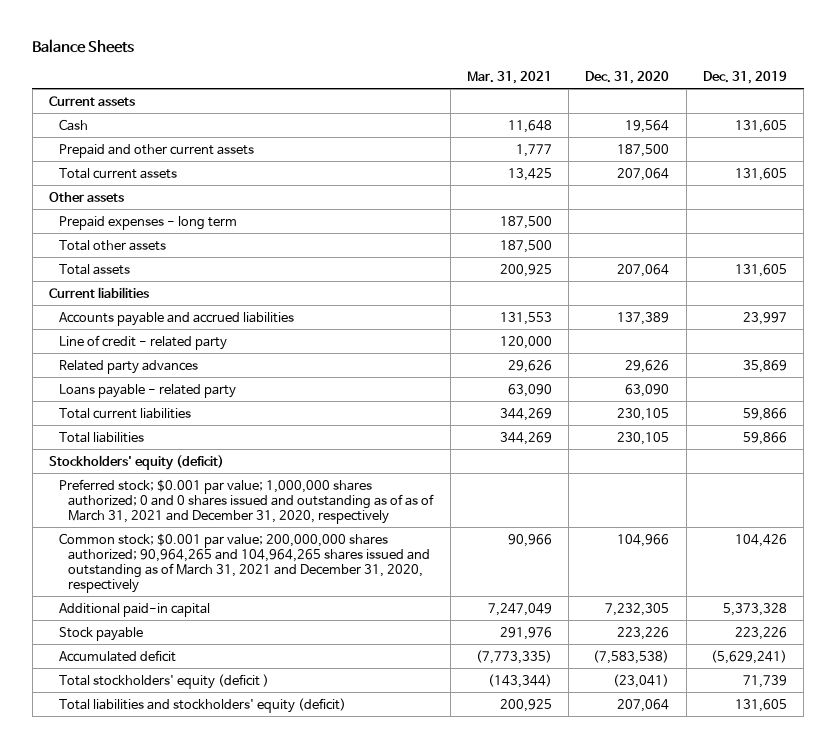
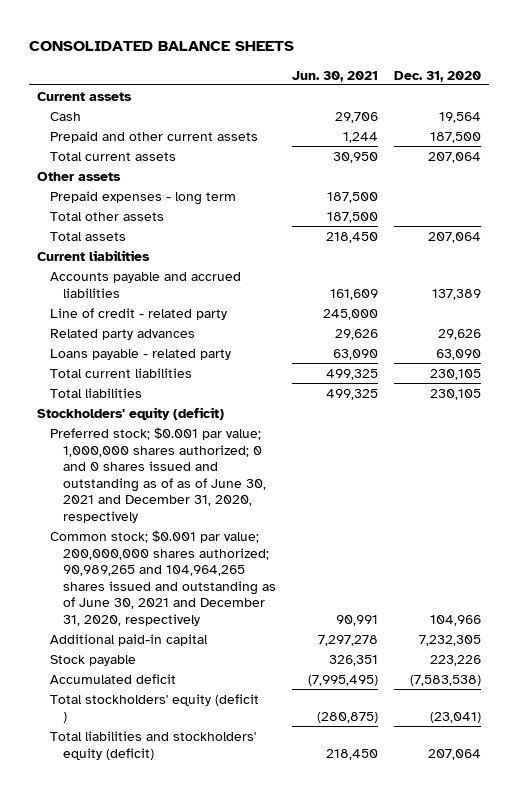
[32,38,135,53] Balance Sheets -> [28,40,294,51] CONSOLIDATED BALANCE SHEETS
[466,70,552,84] Mar. 31, 2021 -> none
[702,70,787,84] Dec. 31, 2019 -> none
none -> [292,70,379,82] Jun. 30, 2021
[58,478,435,524] Preferred stock; $0.001 par value; 1,000,000 shares authorized; 0 and 0 shares issued and outstanding as of as of March 31, 2021 and December 31, 2020, respectively -> [49,426,267,523] Preferred stock; $0.001 par value; 1,000,000 shares authorized; 0 and 0 shares issued and outstanding as of as of June 30, 2021 and December 31, 2020, respectively
[58,532,431,593] Common stock; $0.001 par value; 200,000,000 shares authorized; 90,964,265 and 104,964,265 shares issued and outstanding as of March 31, 2021 and December 31, 2020, respectively -> [49,529,277,626] Common stock; $0.001 par value; 200,000,000 shares authorized; 90,989,265 and 104,964,265 shares issued and outstanding as of June 30, 2021 and December 31, 2020, respectively

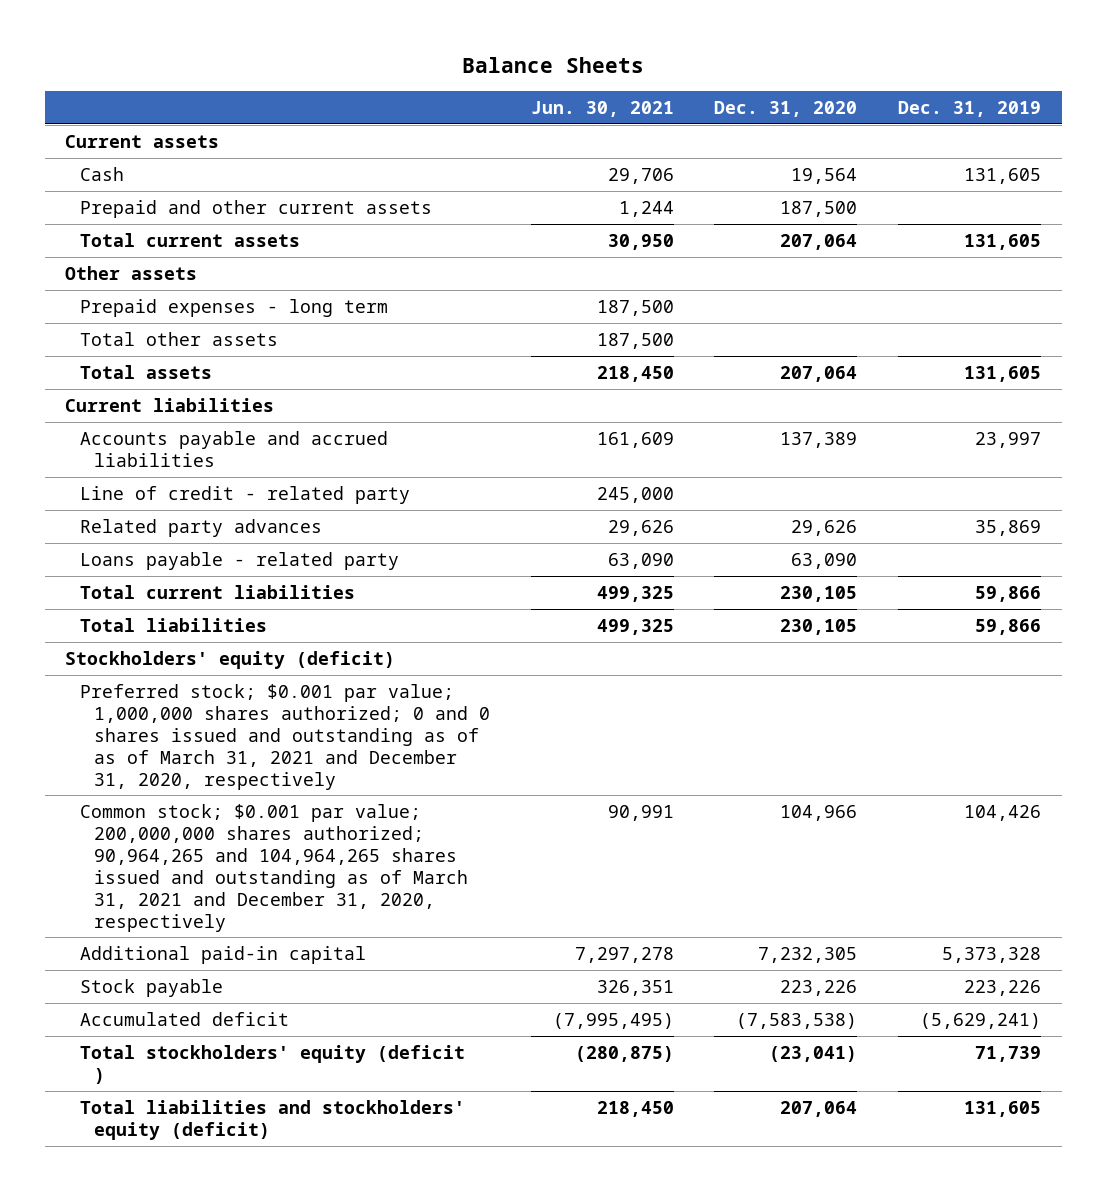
[28,40,294,51] CONSOLIDATED BALANCE SHEETS -> [462,57,645,74] Balance Sheets
none -> [898,101,1042,118] Dec. 31, 2019
[49,426,267,523] Preferred stock; $0.001 par value; 1,000,000 shares authorized; 0 and 0 shares issued and outstanding as of as of June 30, 2021 and December 31, 2020, respectively -> [79,683,490,790] Preferred stock; $0.001 par value; 1,000,000 shares authorized; 0 and 0 shares issued and outstanding as of as of March 31, 2021 and December 31, 2020, respectively
[49,529,277,626] Common stock; $0.001 par value; 200,000,000 shares authorized; 90,989,265 and 104,964,265 shares issued and outstanding as of June 30, 2021 and December 31, 2020, respectively -> [79,803,468,932] Common stock; $0.001 par value; 200,000,000 shares authorized; 90,964,265 and 104,964,265 shares issued and outstanding as of March 31, 2021 and December 31, 2020, respectively

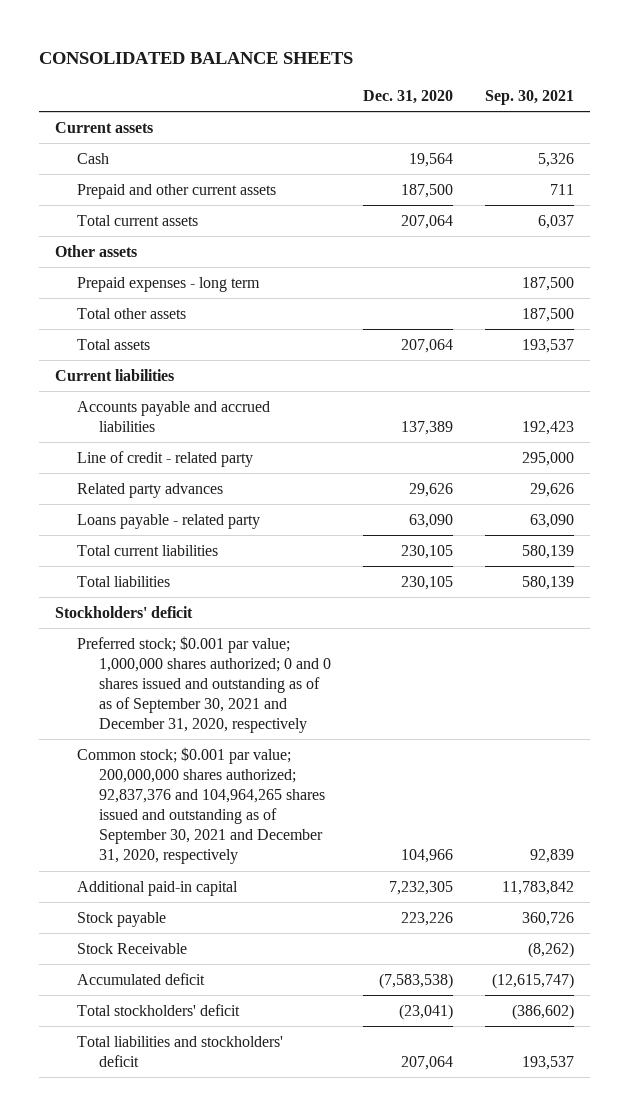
[462,57,645,74] Balance Sheets -> [39,52,354,65] CONSOLIDATED BALANCE SHEETS
[530,101,674,118] Jun. 30, 2021 -> none
[898,101,1042,118] Dec. 31, 2019 -> none
none -> [484,90,574,106] Sep. 30, 2021
[65,650,396,669] Stockholders' equity (deficit) -> [55,605,194,618] Stockholders' deficit
[79,683,490,790] Preferred stock; $0.001 par value; 1,000,000 shares authorized; 0 and 0 shares issued and outstanding as of as of March 31, 2021 and December 31, 2020, respectively -> [76,635,331,734] Preferred stock; $0.001 par value; 1,000,000 shares authorized; 0 and 0 shares issued and outstanding as of as of September 30, 2021 and December 31, 2020, respectively
[79,803,468,932] Common stock; $0.001 par value; 200,000,000 shares authorized; 90,964,265 and 104,964,265 shares issued and outstanding as of March 31, 2021 and December 31, 2020, respectively -> [76,746,325,865] Common stock; $0.001 par value; 200,000,000 shares authorized; 92,837,376 and 104,964,265 shares issued and outstanding as of September 30, 2021 and December 31, 2020, respectively
none -> [76,942,187,954] Stock Receivable
[79,1044,465,1084] Total stockholders' equity (deficit ) -> [76,1003,240,1016] Total stockholders' deficit
[79,1099,465,1140] Total liabilities and stockholders' equity (deficit) -> [76,1035,283,1067] Total liabilities and stockholders' deficit

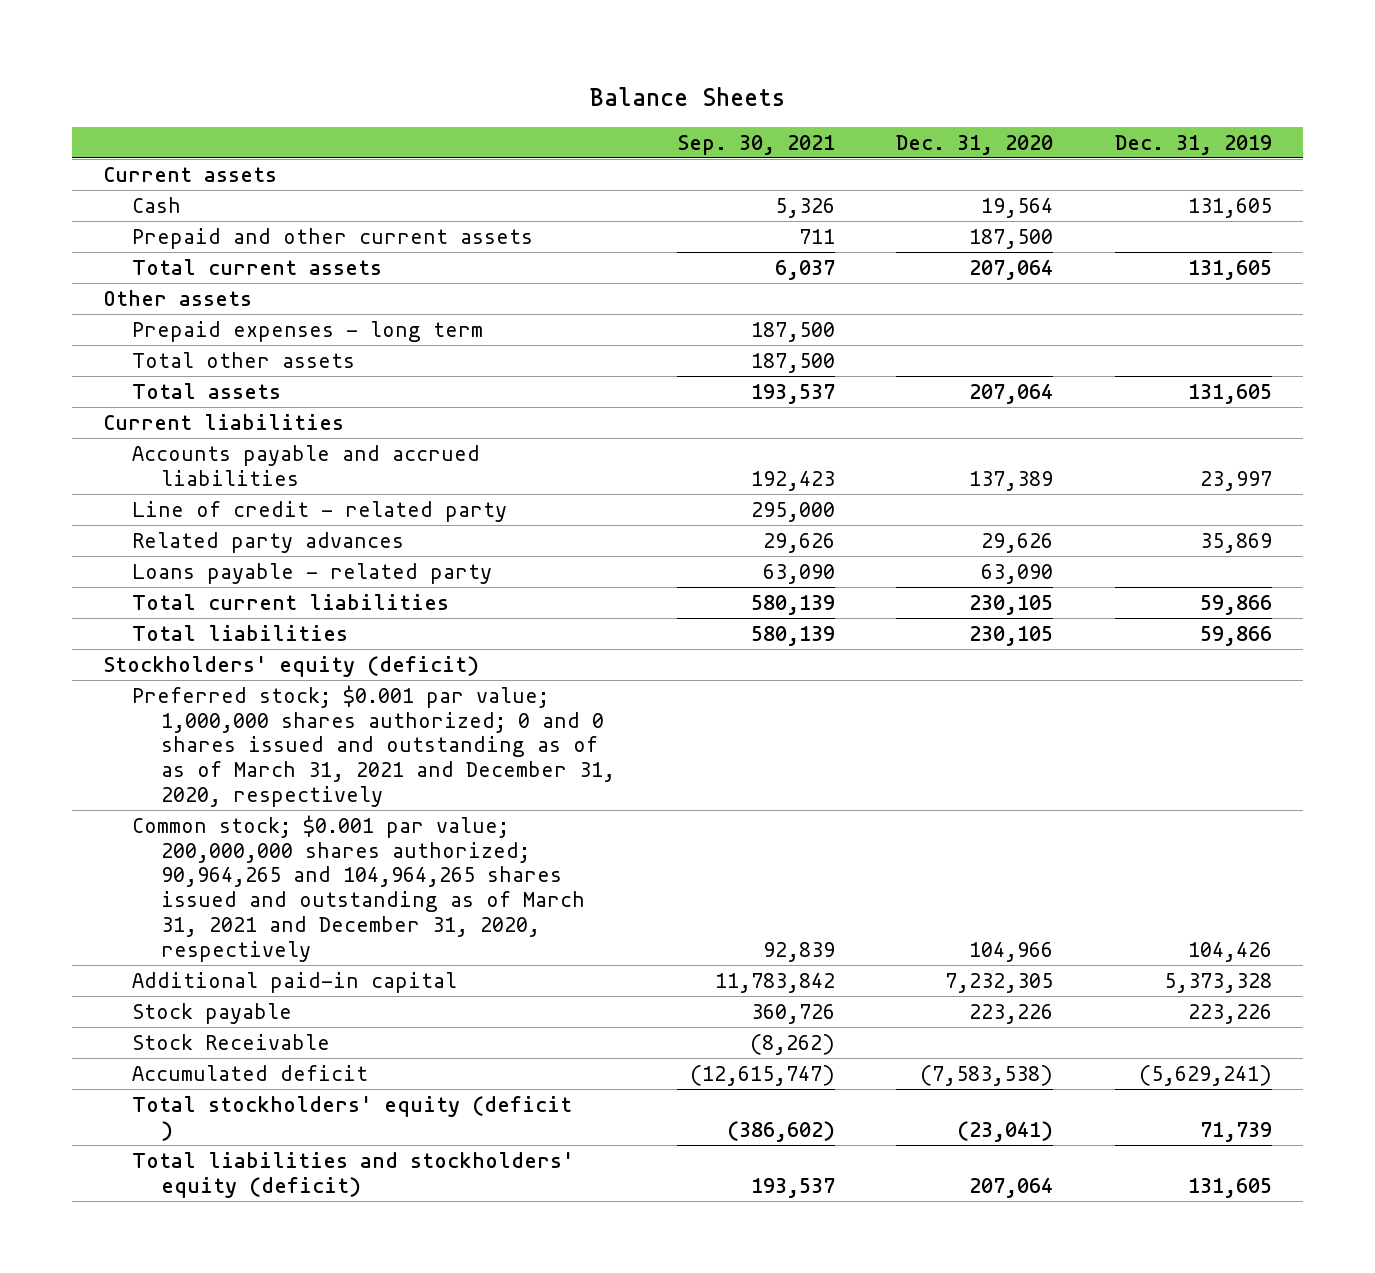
[39,52,354,65] CONSOLIDATED BALANCE SHEETS -> [589,86,785,106] Balance Sheets
none -> [1115,134,1273,155] Dec. 31, 2019
[55,605,194,618] Stockholders' deficit -> [103,655,480,677] Stockholders' equity (deficit)
[76,635,331,734] Preferred stock; $0.001 par value; 1,000,000 shares authorized; 0 and 0 shares issued and outstanding as of as of September 30, 2021 and December 31, 2020, respectively -> [132,684,616,808] Preferred stock; $0.001 par value; 1,000,000 shares authorized; 0 and 0 shares issued and outstanding as of as of March 31, 2021 and December 31, 2020, respectively
[76,746,325,865] Common stock; $0.001 par value; 200,000,000 shares authorized; 92,837,376 and 104,964,265 shares issued and outstanding as of September 30, 2021 and December 31, 2020, respectively -> [132,814,586,962] Common stock; $0.001 par value; 200,000,000 shares authorized; 90,964,265 and 104,964,265 shares issued and outstanding as of March 31, 2021 and December 31, 2020, respectively
[76,1003,240,1016] Total stockholders' deficit -> [132,1095,573,1141] Total stockholders' equity (deficit )
[76,1035,283,1067] Total liabilities and stockholders' deficit -> [132,1151,575,1198] Total liabilities and stockholders' equity (deficit)

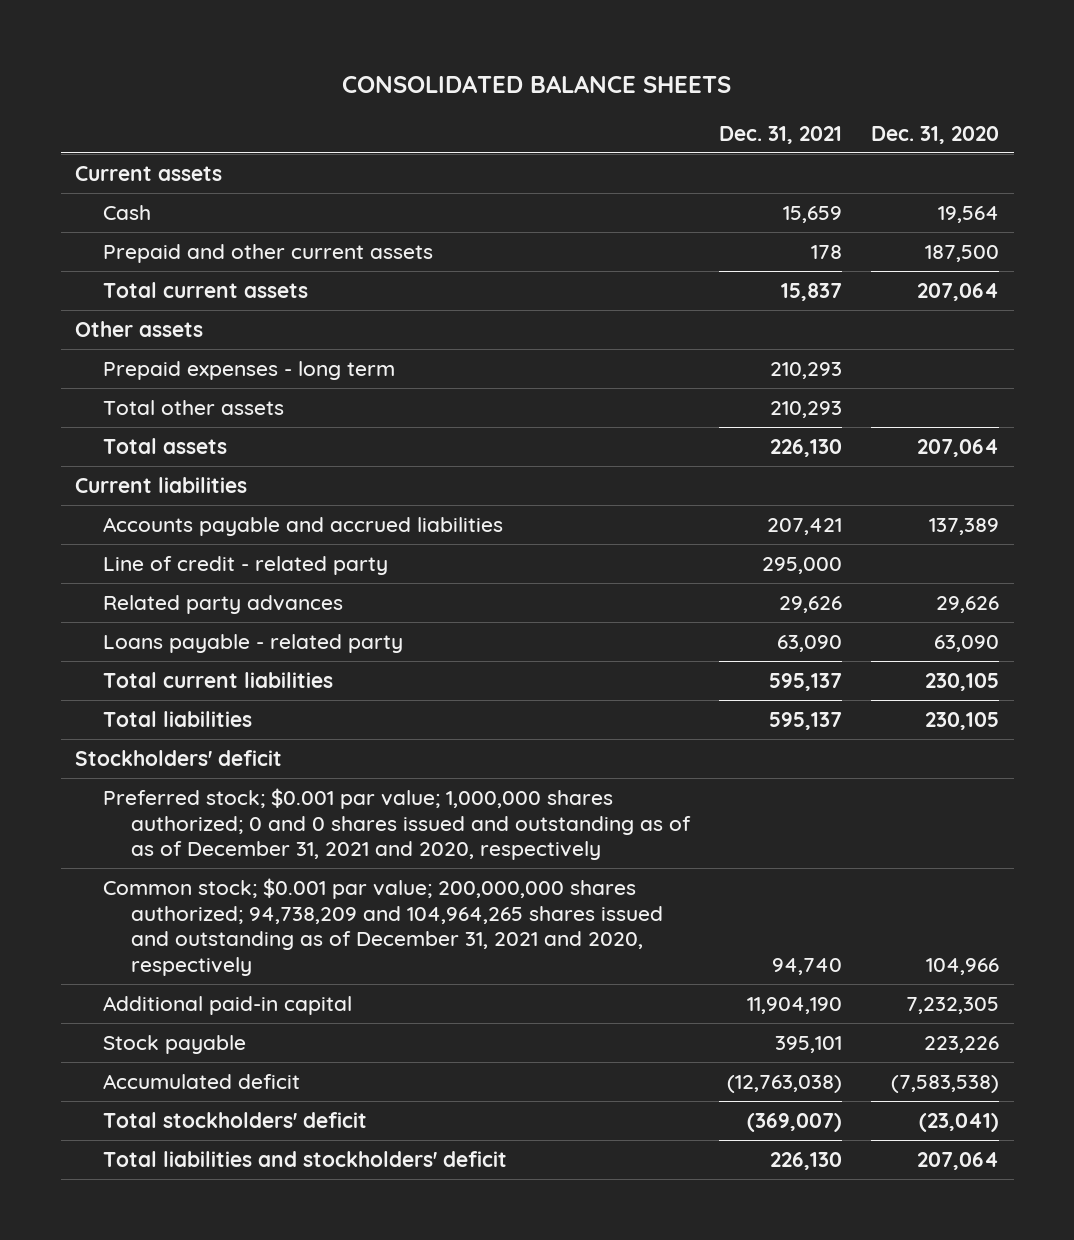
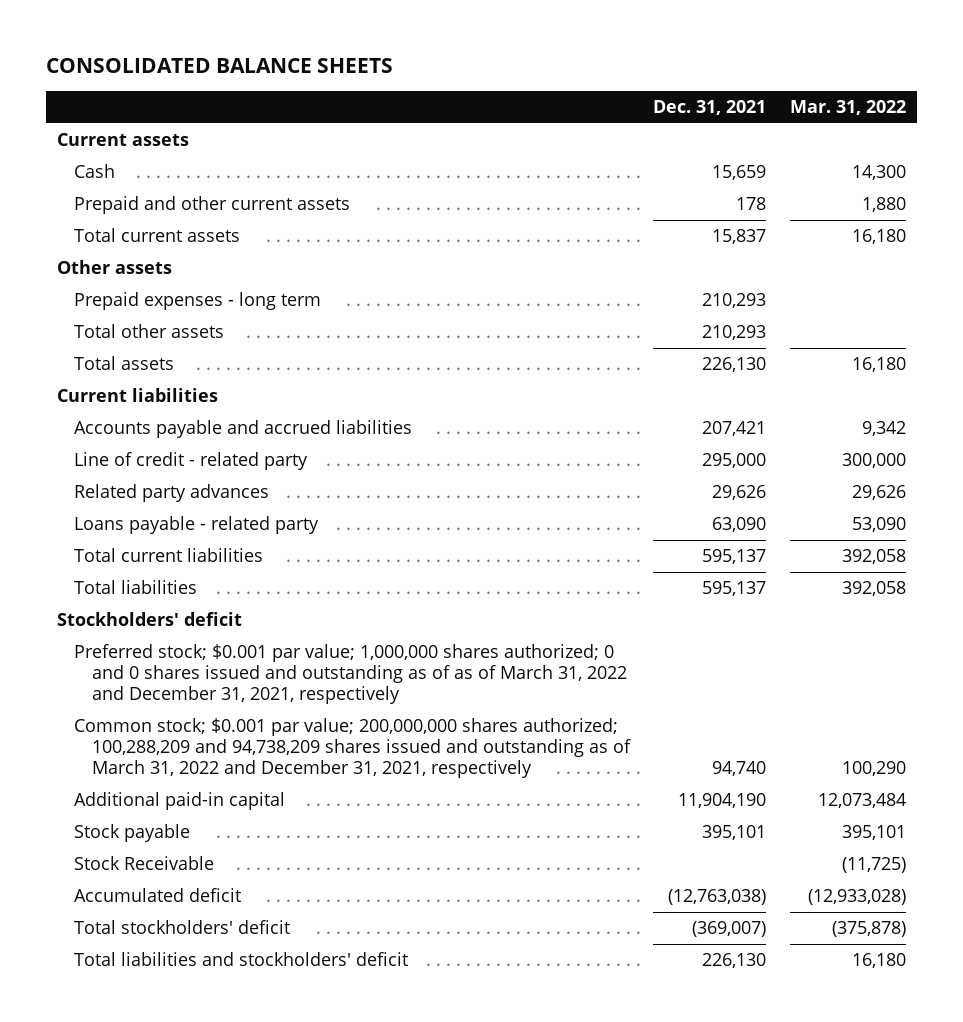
[871,125,1000,144] Dec. 31, 2020 -> none
none -> [789,99,906,115] Mar. 31, 2022
[102,787,691,861] Preferred stock; $0.001 par value; 1,000,000 shares authorized; 0 and 0 shares issued and outstanding as of as of December 31, 2021 and 2020, respectively -> [74,644,627,705] Preferred stock; $0.001 par value; 1,000,000 shares authorized; 0 and 0 shares issued and outstanding as of as of March 31, 2022 and December 31, 2021, respectively
[102,877,663,977] Common stock; $0.001 par value; 200,000,000 shares authorized; 94,738,209 and 104,964,265 shares issued and outstanding as of December 31, 2021 and 2020, respectively -> [74,718,631,779] Common stock; $0.001 par value; 200,000,000 shares authorized; 100,288,209 and 94,738,209 shares issued and outstanding as of March 31, 2022 and December 31, 2021, respectively
none -> [74,856,215,871] Stock Receivable

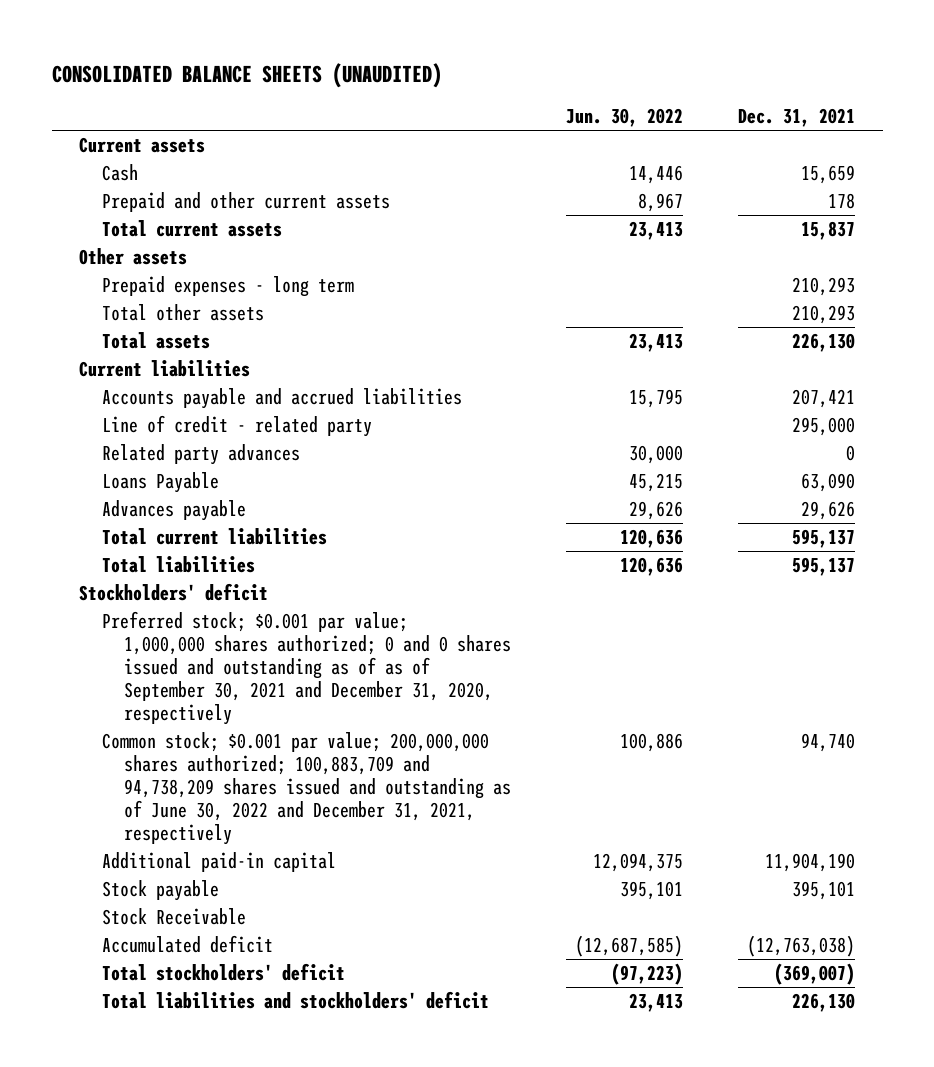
[45,58,393,74] CONSOLIDATED BALANCE SHEETS -> [51,63,442,89] CONSOLIDATED BALANCE SHEETS (UNAUDITED)
[789,99,906,115] Mar. 31, 2022 -> none
none -> [566,108,684,128] Jun. 30, 2022
[712,485,767,501] 29,626 -> [846,444,856,461] 0
[74,516,320,535] Loans payable - related party -> [101,471,219,493] Loans Payable
none -> [101,499,246,521] Advances payable
[74,644,627,705] Preferred stock; $0.001 par value; 1,000,000 shares authorized; 0 and 0 shares issued and outstanding as of as of March 31, 2022 and December 31, 2021, respectively -> [101,610,512,726] Preferred stock; $0.001 par value; 1,000,000 shares authorized; 0 and 0 shares issued and outstanding as of as of September 30, 2021 and December 31, 2020, respectively
[74,718,631,779] Common stock; $0.001 par value; 200,000,000 shares authorized; 100,288,209 and 94,738,209 shares issued and outstanding as of March 31, 2022 and December 31, 2021, respectively -> [101,731,512,846] Common stock; $0.001 par value; 200,000,000 shares authorized; 100,883,709 and 94,738,209 shares issued and outstanding as of June 30, 2022 and December 31, 2021, respectively

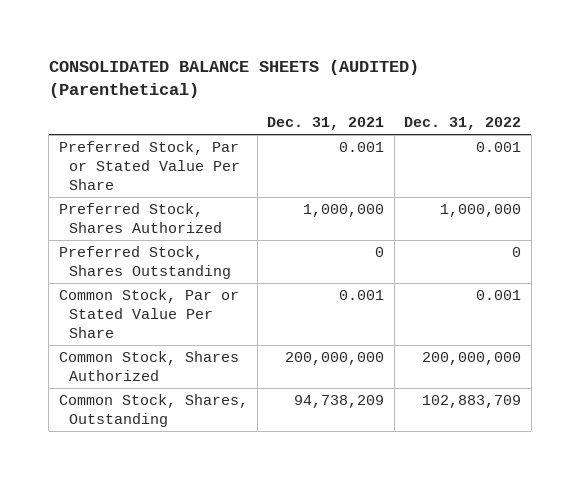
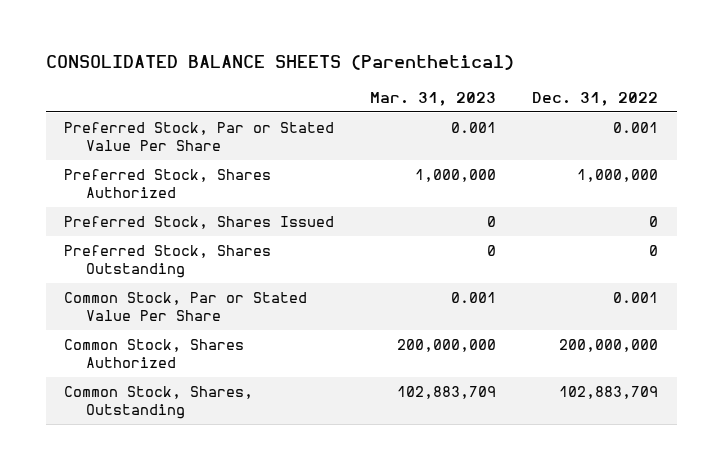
[48,59,419,99] CONSOLIDATED BALANCE SHEETS (AUDITED) (Parenthetical) -> [45,55,514,71] CONSOLIDATED BALANCE SHEETS (Parenthetical)
[267,117,385,131] Dec. 31, 2021 -> none
none -> [370,91,497,106] Mar. 31, 2023
none -> [63,216,334,230] Preferred Stock, Shares Issued

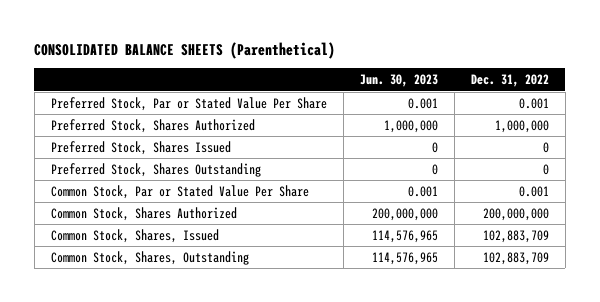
[370,91,497,106] Mar. 31, 2023 -> none
none -> [359,74,438,88] Jun. 30, 2023
none -> [50,228,219,243] Common Stock, Shares, Issued

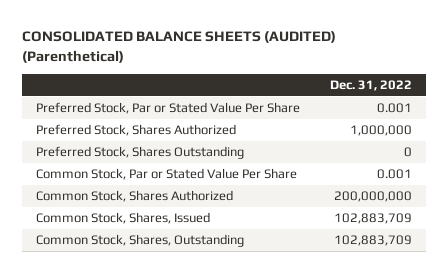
[34,42,336,60] CONSOLIDATED BALANCE SHEETS (Parenthetical) -> [21,31,336,64] CONSOLIDATED BALANCE SHEETS (AUDITED) (Parenthetical)
[359,74,438,88] Jun. 30, 2023 -> none
[50,140,231,155] Preferred Stock, Shares Issued -> none

